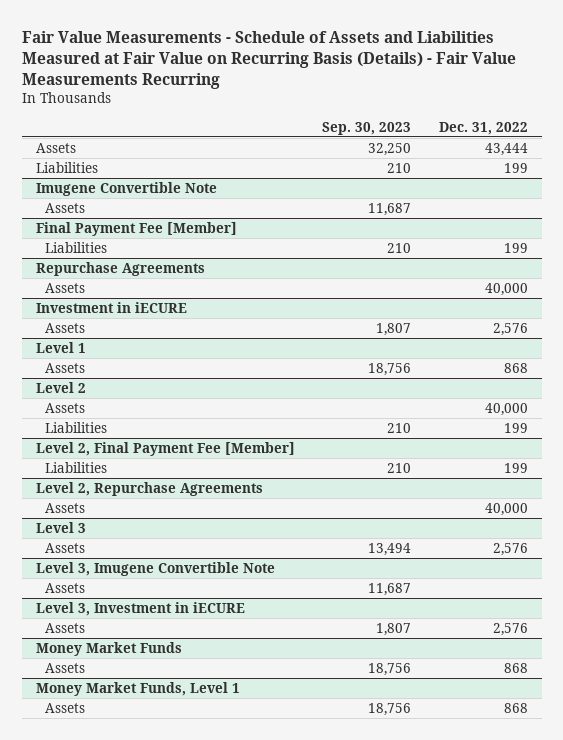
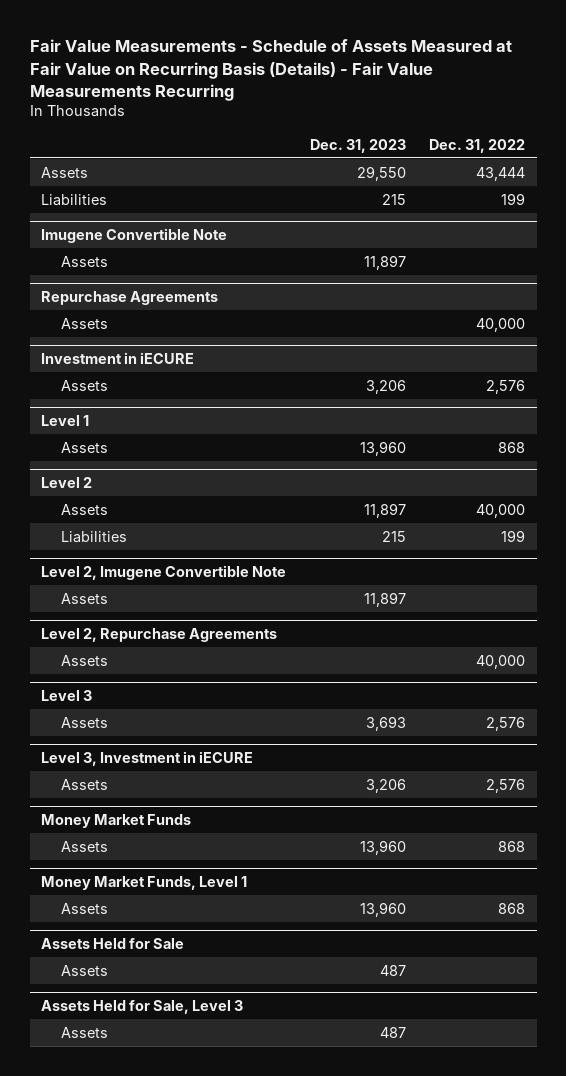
[21,30,516,89] Fair Value Measurements - Schedule of Assets and Liabilities Measured at Fair Value on Recurring Basis (Details) - Fair Value Measurements Recurring -> [29,39,512,101] Fair Value Measurements - Schedule of Assets Measured at Fair Value on Recurring Basis (Details) - Fair Value Measurements Recurring
[322,121,412,135] Sep. 30, 2023 -> none
none -> [309,138,406,153] Dec. 31, 2023
[35,221,237,236] Final Payment Fee [Member] -> none
[45,241,108,253] Liabilities -> none
[35,441,295,456] Level 2, Final Payment Fee [Member] -> none
[45,461,108,473] Liabilities -> none
none -> [41,565,287,581] Level 2, Imugene Convertible Note
none -> [61,592,109,604] Assets
[35,561,275,576] Level 3, Imugene Convertible Note -> none
[45,582,86,593] Assets -> none
none -> [41,938,185,950] Assets Held for Sale
none -> [61,964,109,976] Assets
none -> [41,1000,244,1015] Assets Held for Sale, Level 3
none -> [61,1026,109,1038] Assets

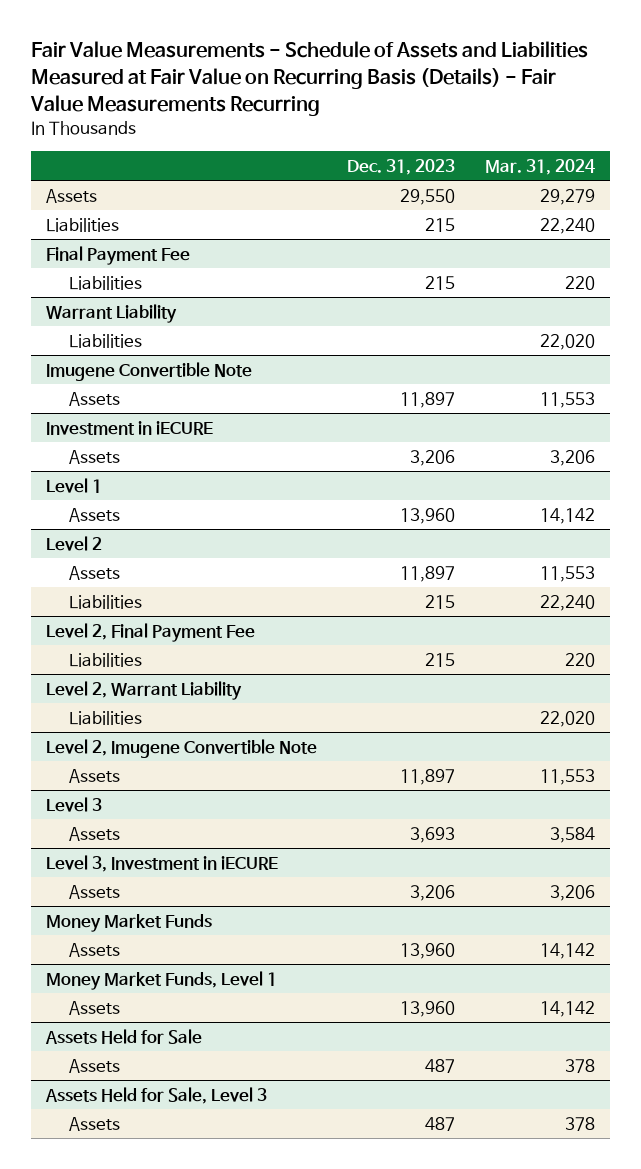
[29,39,512,101] Fair Value Measurements - Schedule of Assets Measured at Fair Value on Recurring Basis (Details) - Fair Value Measurements Recurring -> [29,41,588,116] Fair Value Measurements - Schedule of Assets and Liabilities Measured at Fair Value on Recurring Basis (Details) - Fair Value Measurements Recurring
[428,138,525,153] Dec. 31, 2022 -> none
none -> [485,159,596,176] Mar. 31, 2024
none -> [45,245,190,265] Final Payment Fee
none -> [68,275,142,290] Liabilities
none -> [45,303,177,323] Warrant Liability
none -> [68,333,142,348] Liabilities
[41,291,219,306] Repurchase Agreements -> none
[61,317,109,329] Assets -> none
none -> [45,622,255,642] Level 2, Final Payment Fee
none -> [68,652,142,667] Liabilities
none -> [45,680,242,700] Level 2, Warrant Liability
none -> [68,710,142,725] Liabilities
[41,628,278,643] Level 2, Repurchase Agreements -> none
[61,654,109,666] Assets -> none

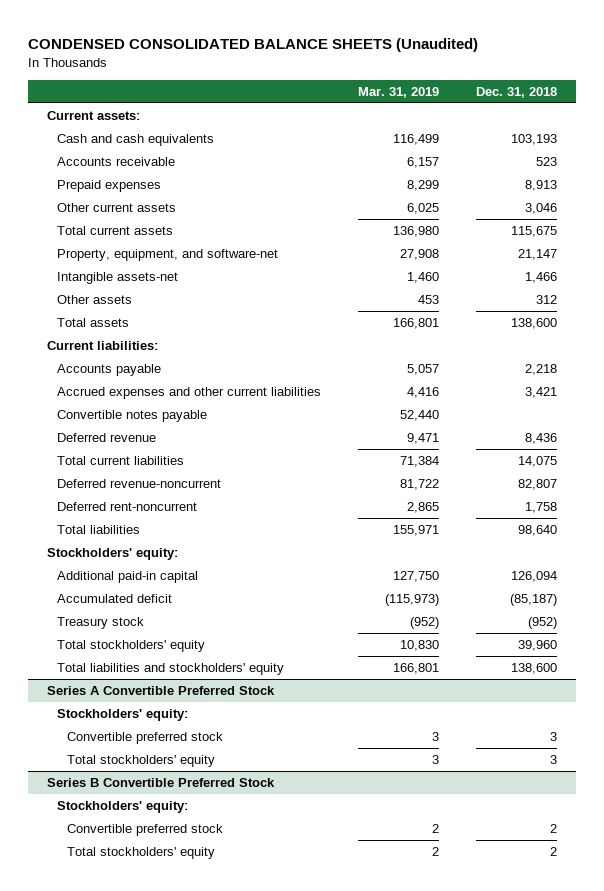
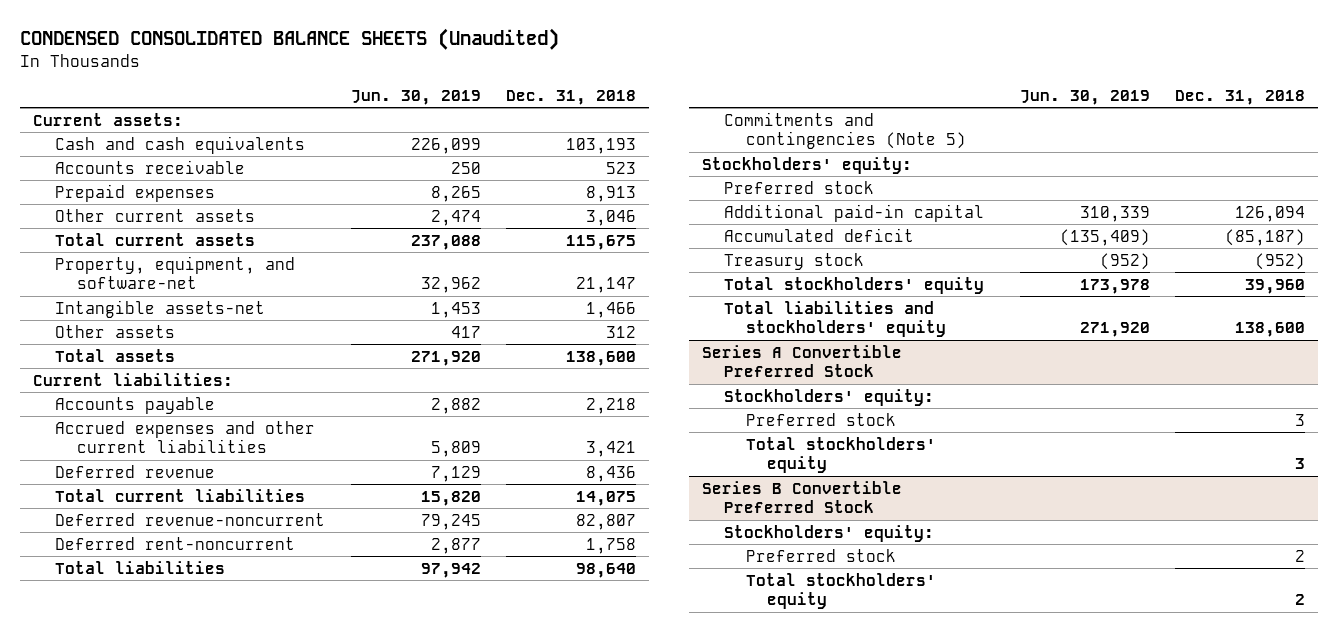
[357,86,439,98] Mar. 31, 2019 -> none
none -> [350,89,481,105] Jun. 30, 2019
[56,410,207,423] Convertible notes payable -> none
none -> [723,111,966,150] Commitments and contingencies (Note 5)
none -> [723,180,874,194] Preferred stock
[66,732,223,745] Convertible preferred stock -> [745,412,896,426] Preferred stock
[66,824,223,837] Convertible preferred stock -> [745,548,896,562] Preferred stock

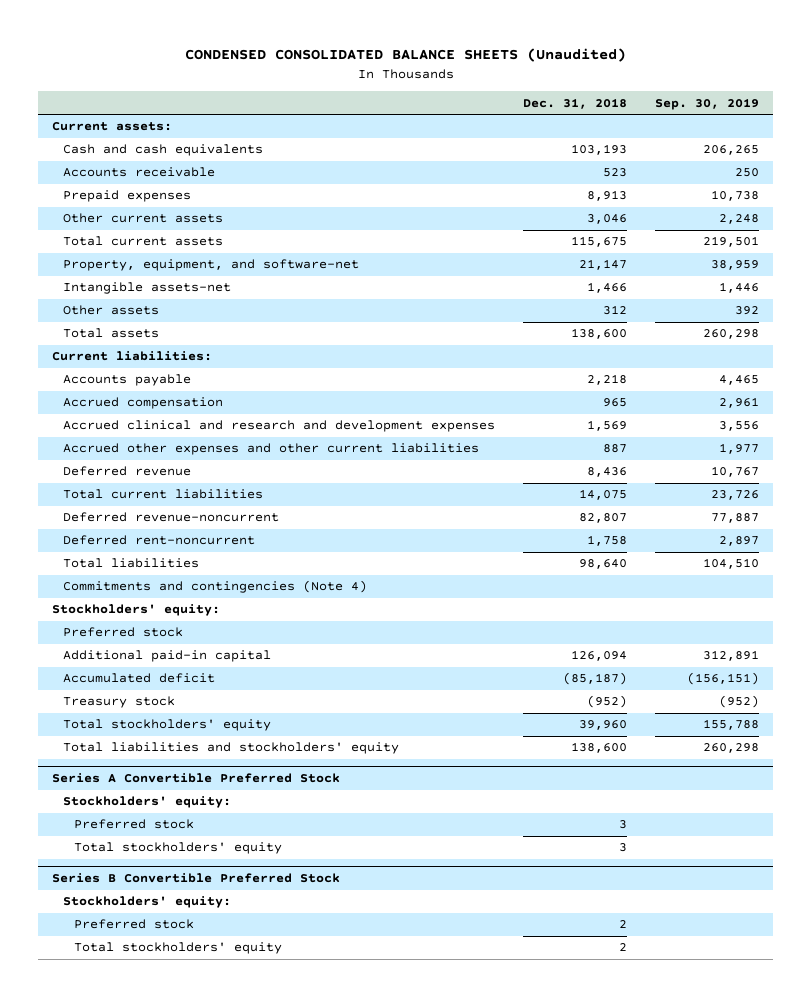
[350,89,481,105] Jun. 30, 2019 -> none
none -> [655,97,760,110] Sep. 30, 2019
none -> [63,397,224,410] Accrued compensation
none -> [63,420,496,433] Accrued clinical and research and development expenses
[54,420,315,454] Accrued expenses and other current liabilities -> [63,443,480,456] Accrued other expenses and other current liabilities
[586,441,637,458] 3,421 -> [603,444,628,454] 887
[723,111,966,150] Commitments and contingencies (Note 5) -> [63,580,368,594] Commitments and contingencies (Note 4)

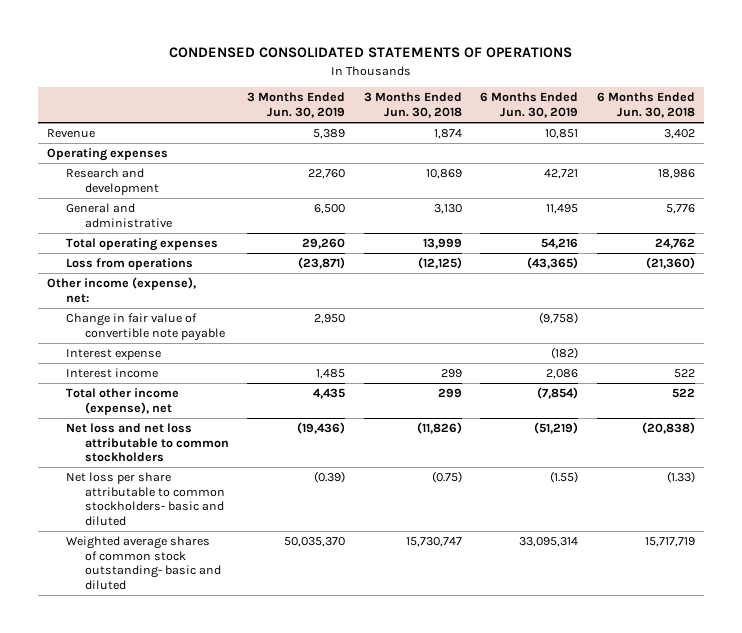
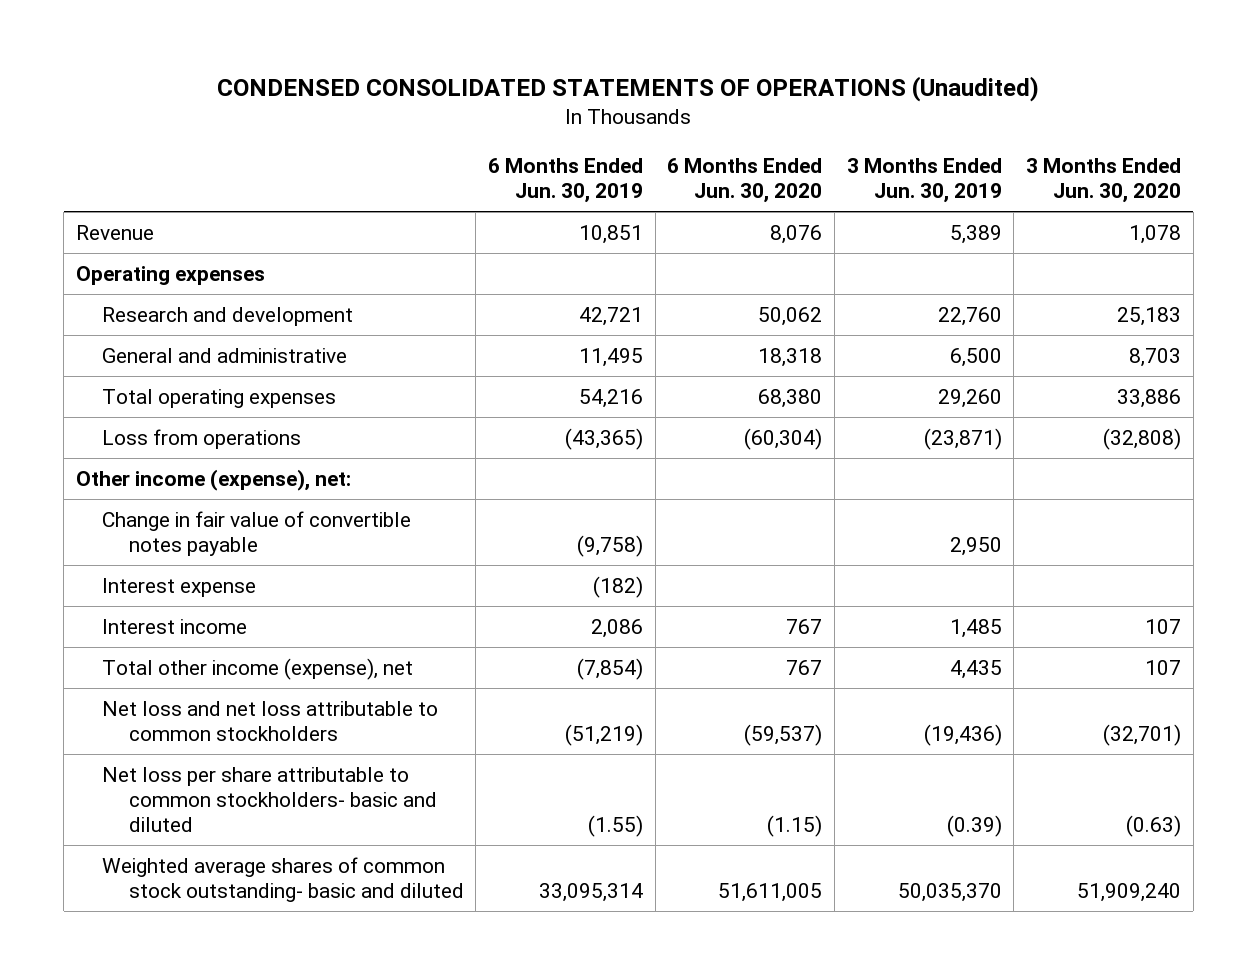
[168,47,572,59] CONDENSED CONSOLIDATED STATEMENTS OF OPERATIONS -> [217,76,1040,103] CONDENSED CONSOLIDATED STATEMENTS OF OPERATIONS (Unaudited)
[363,92,462,119] 3 Months Ended Jun. 30, 2018 -> none
[596,92,695,119] 6 Months Ended Jun. 30, 2018 -> none
none -> [667,158,823,204] 6 Months Ended Jun. 30, 2020
none -> [1025,158,1181,204] 3 Months Ended Jun. 30, 2020
[65,313,225,341] Change in fair value of convertible note payable -> [102,511,412,556] Change in fair value of convertible notes payable

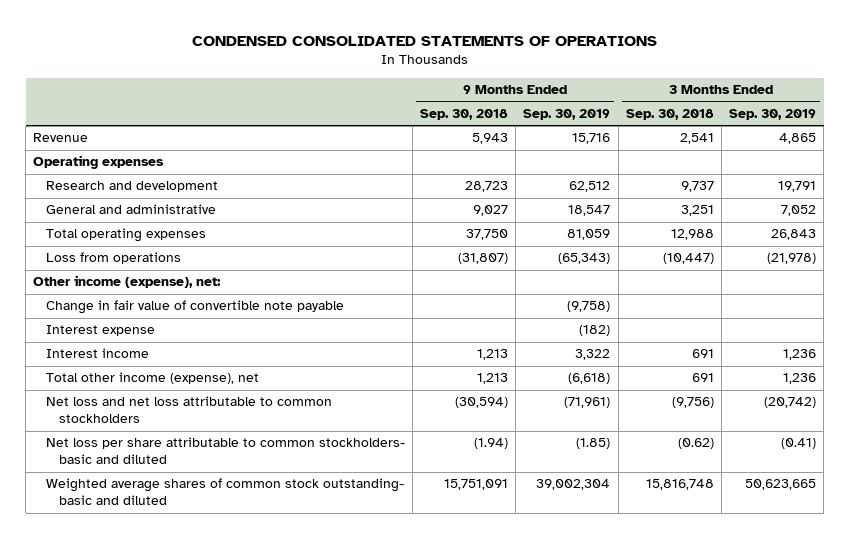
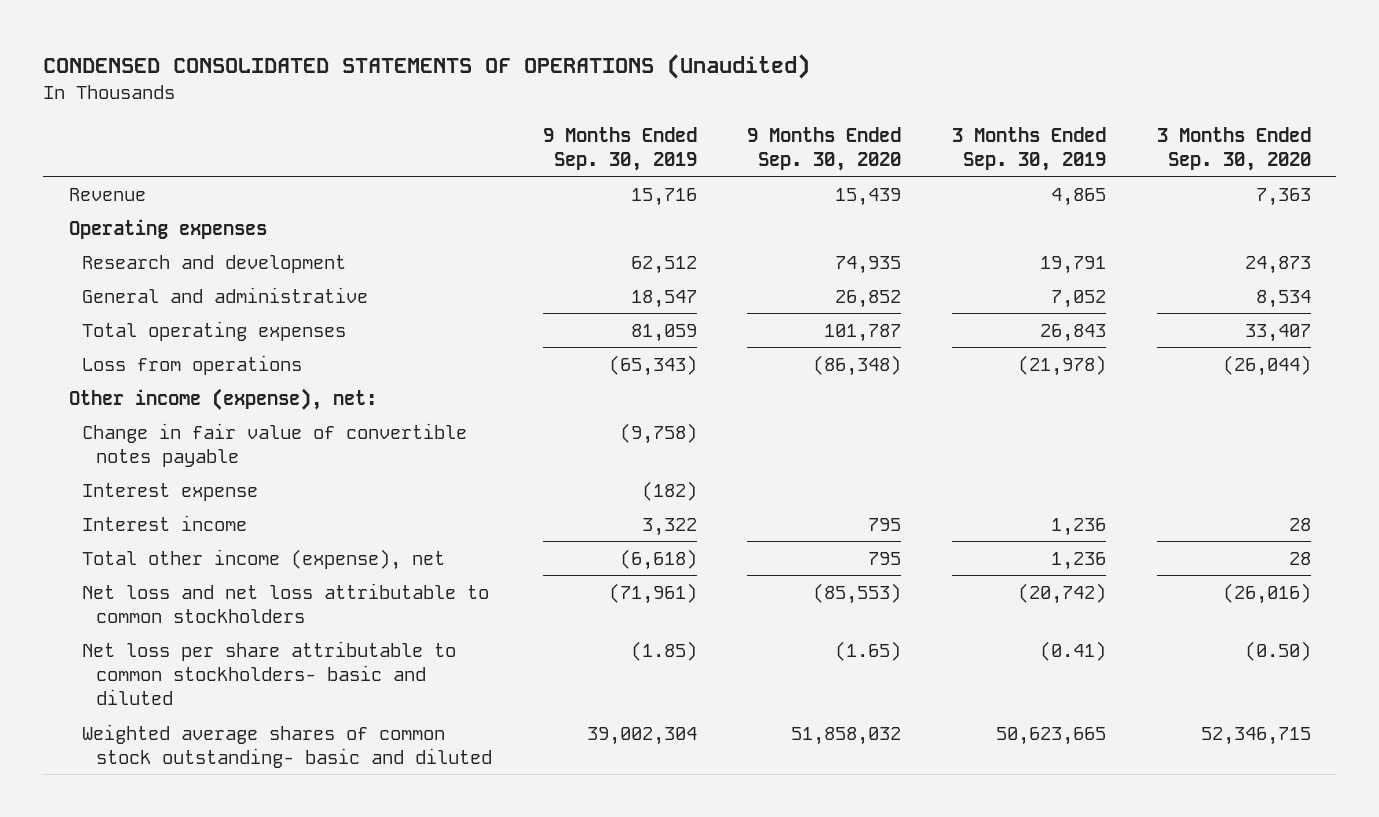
[191,36,657,47] CONDENSED CONSOLIDATED STATEMENTS OF OPERATIONS -> [43,54,811,80] CONDENSED CONSOLIDATED STATEMENTS OF OPERATIONS (Unaudited)
[420,109,509,121] Sep. 30, 2018 -> none
[625,109,714,121] Sep. 30, 2018 -> none
none -> [747,126,902,172] 9 Months Ended Sep. 30, 2020
none -> [1156,126,1311,172] 3 Months Ended Sep. 30, 2020
[45,300,344,315] Change in fair value of convertible note payable -> [82,422,468,467] Change in fair value of convertible notes payable

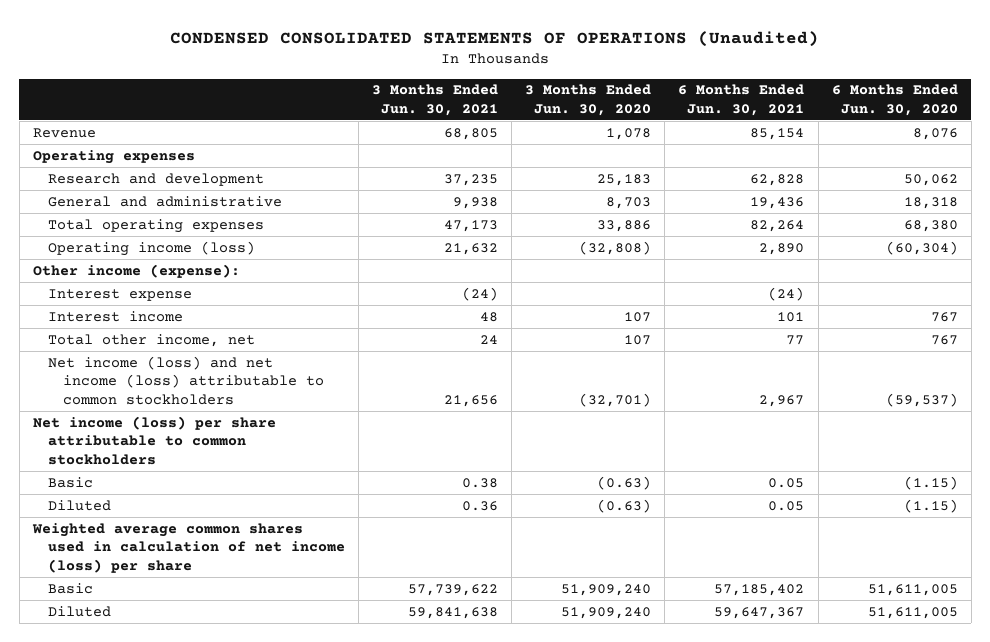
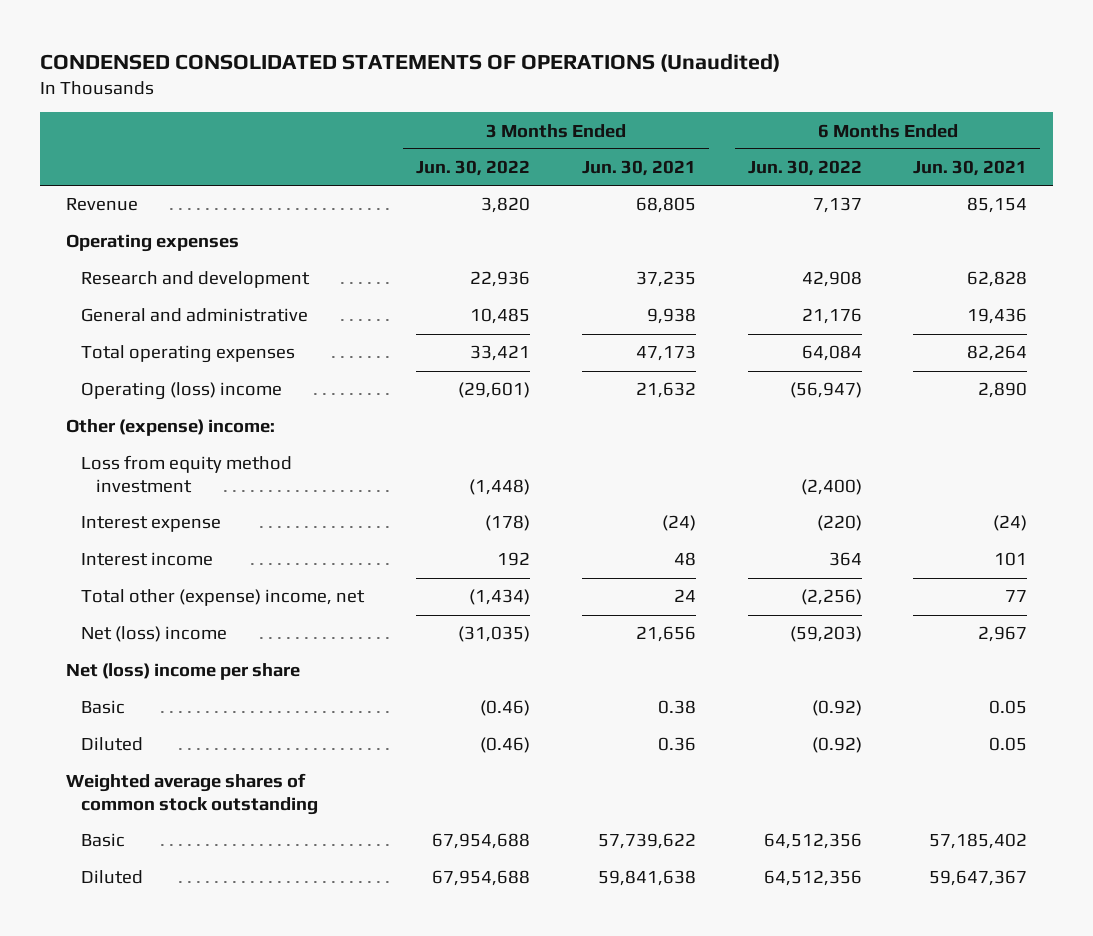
[525,84,652,116] 3 Months Ended Jun. 30, 2020 -> none
[831,84,958,116] 6 Months Ended Jun. 30, 2020 -> none
none -> [415,160,530,177] Jun. 30, 2022
none -> [747,160,862,177] Jun. 30, 2022
[48,240,256,256] Operating income (loss) -> [80,382,282,401] Operating (loss) income
[32,263,240,278] Other income (expense): -> [65,419,275,437] Other (expense) income:
none -> [80,455,292,494] Loss from equity method investment
[48,333,256,347] Total other income, net -> [80,589,365,607] Total other (expense) income, net
[48,355,325,405] Net income (loss) and net income (loss) attributable to common stockholders -> [80,626,227,643] Net (loss) income
[32,415,276,465] Net income (loss) per share attributable to common stockholders -> [65,663,300,681] Net (loss) income per share
[31,522,346,573] Weighted average common shares used in calculation of net income (loss) per share -> [65,773,318,816] Weighted average shares of common stock outstanding

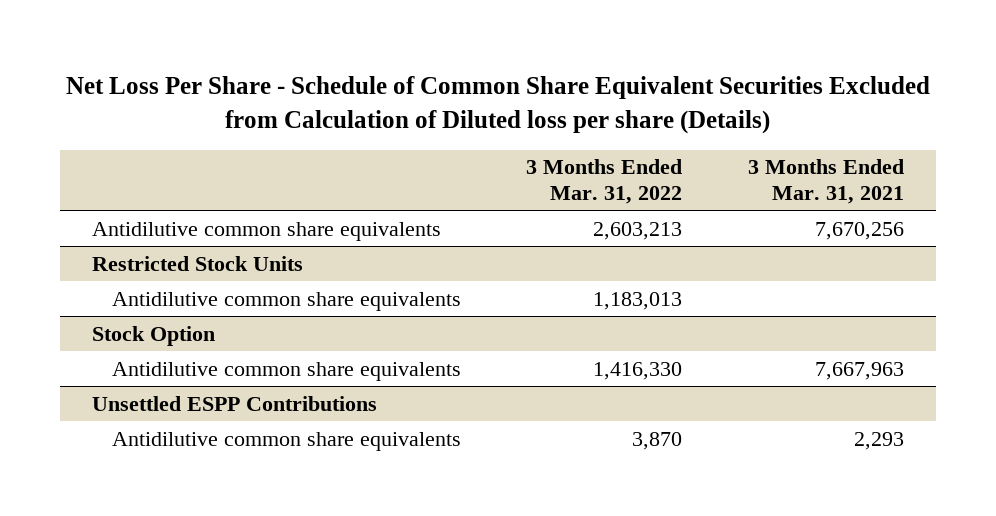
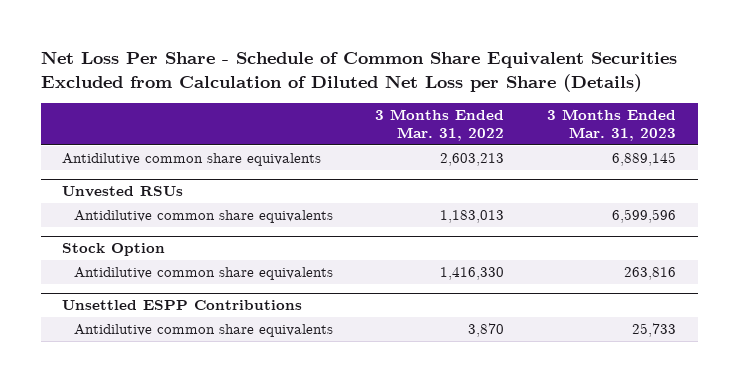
[65,75,930,134] Net Loss Per Share - Schedule of Common Share Equivalent Securities Excluded from Calculation of Diluted loss per share (Details) -> [40,51,677,92] Net Loss Per Share - Schedule of Common Share Equivalent Securities Excluded from Calculation of Diluted Net Loss per Share (Details)
[747,159,904,204] 3 Months Ended Mar. 31, 2021 -> none
none -> [547,108,677,142] 3 Months Ended Mar. 31, 2023
[92,255,304,271] Restricted Stock Units -> [62,186,184,198] Unvested RSUs

